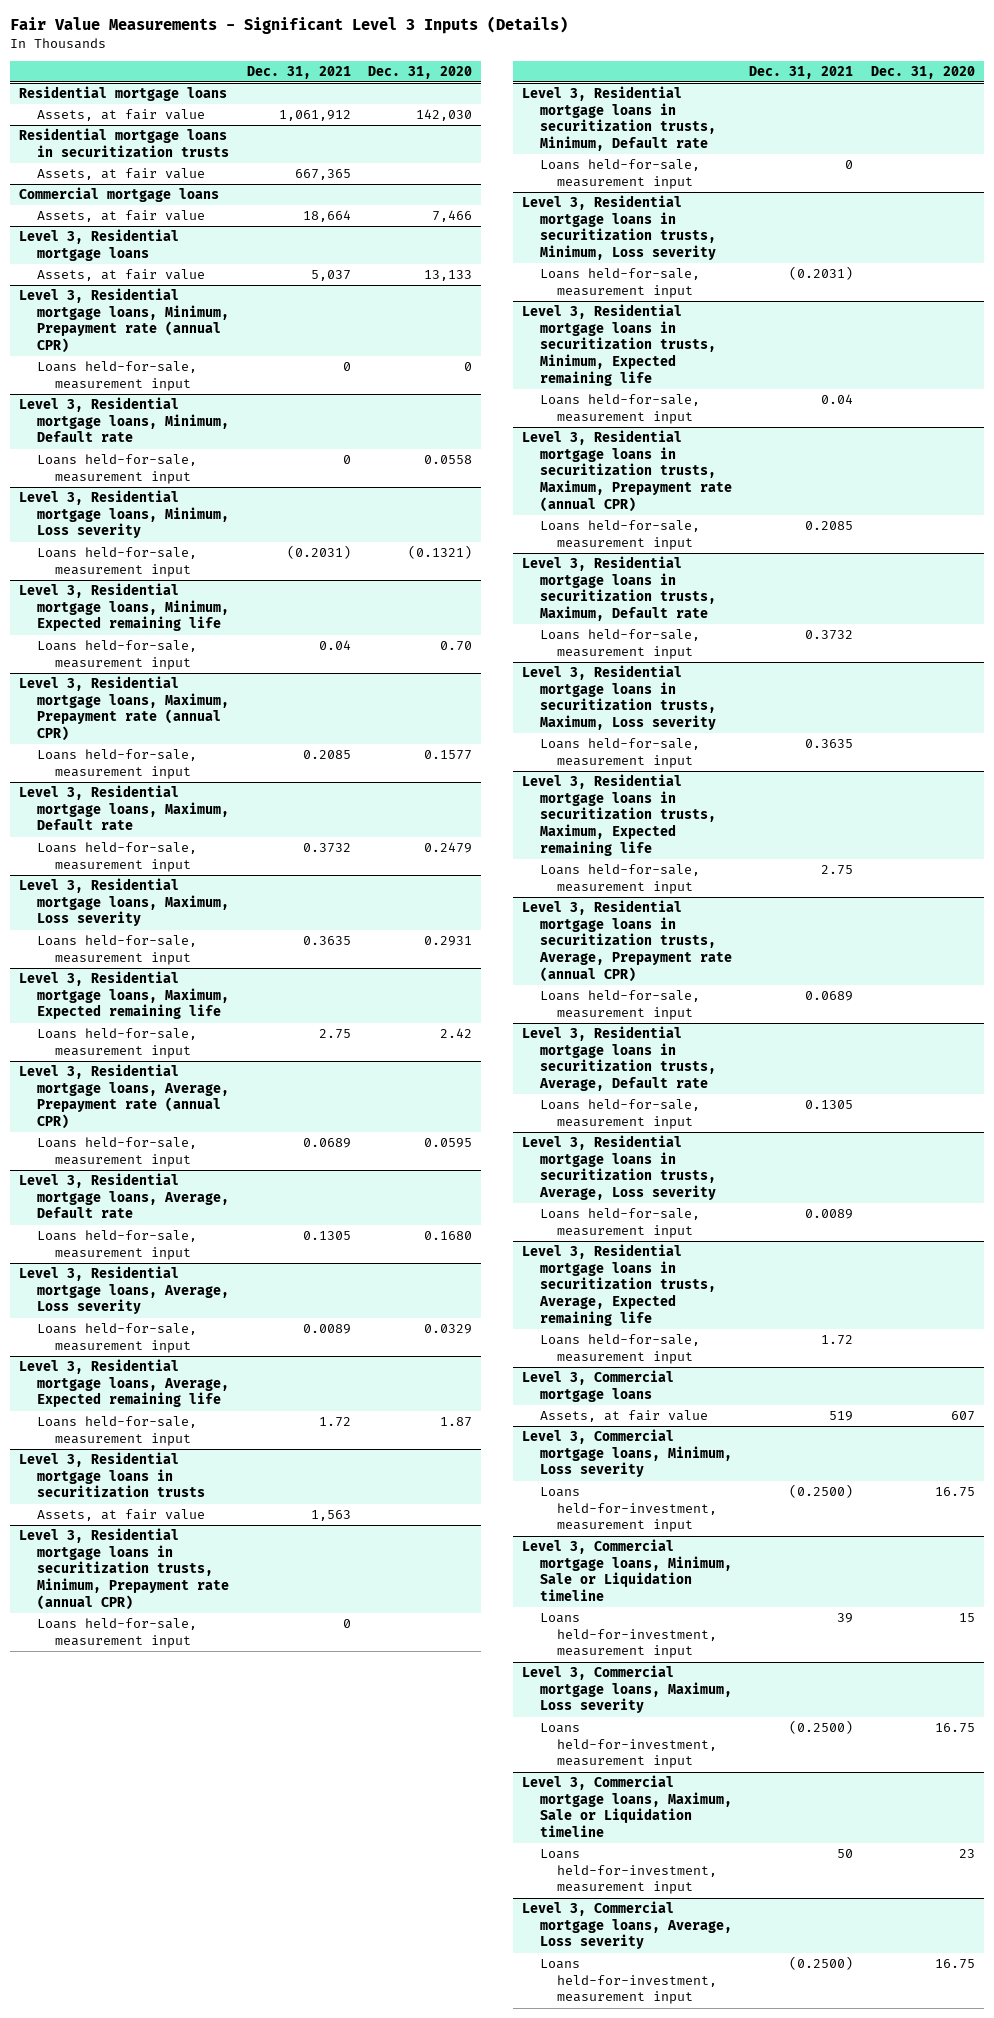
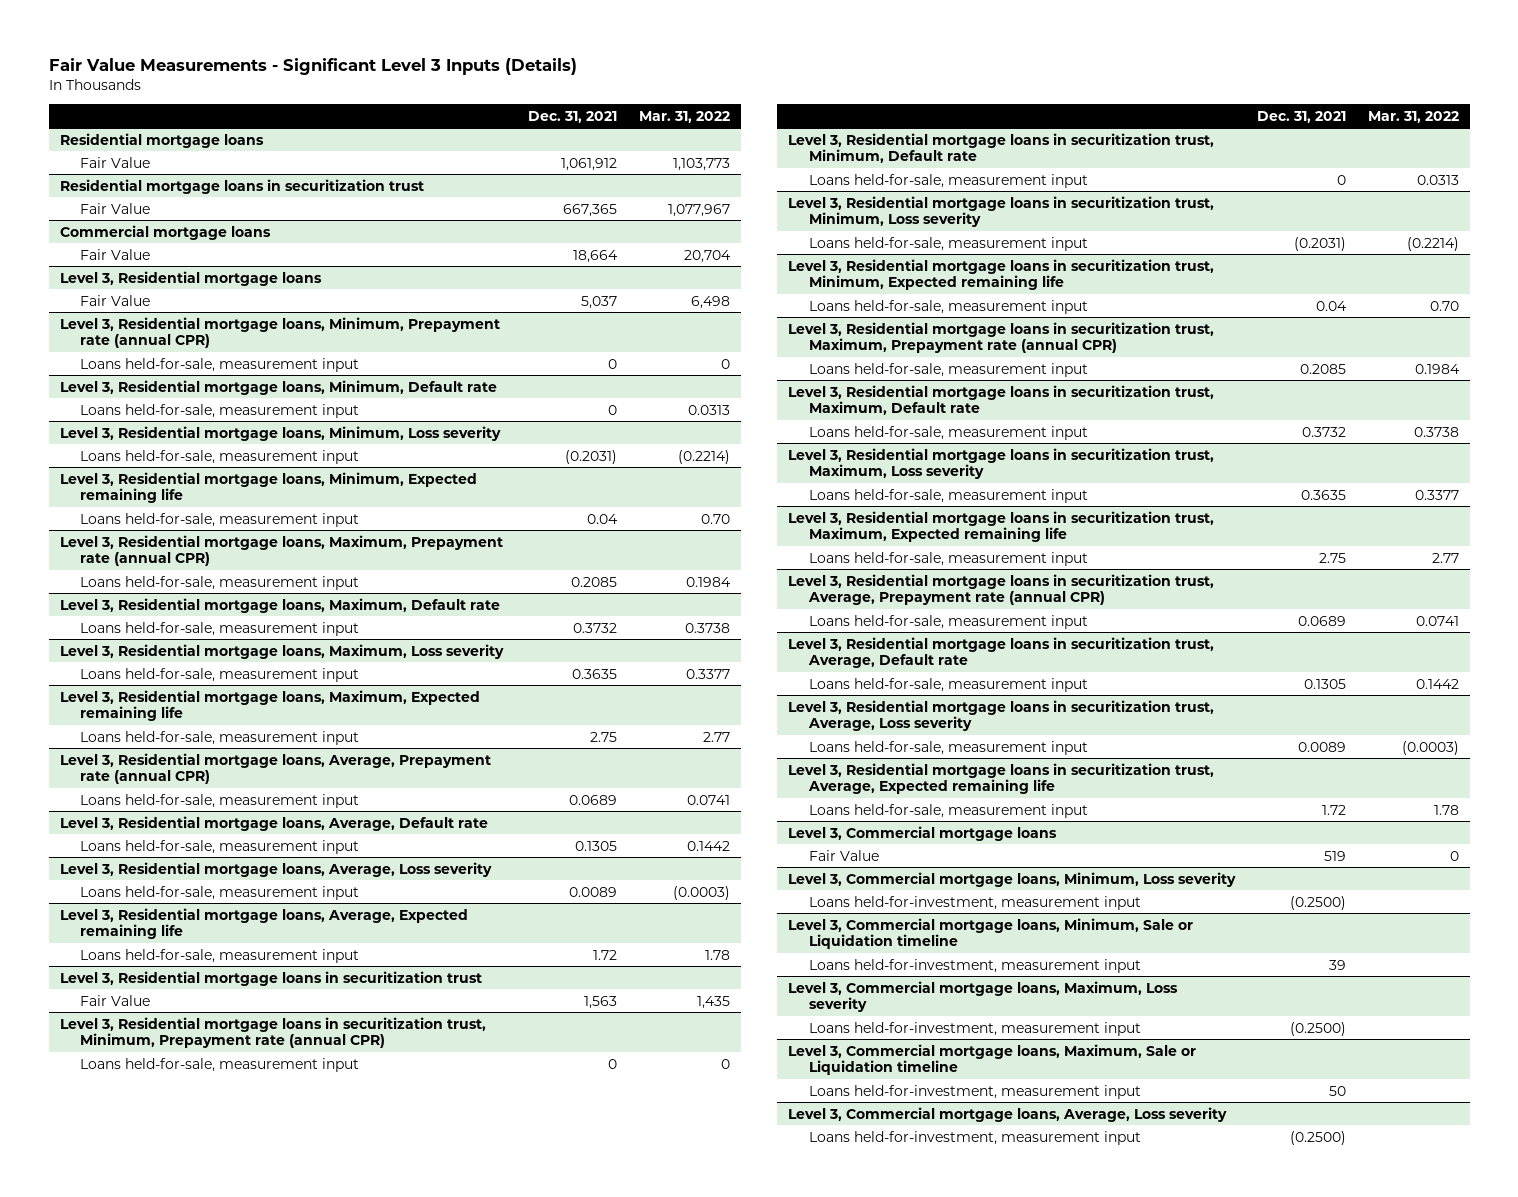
[368,65,473,79] Dec. 31, 2020 -> none
none -> [639,110,731,123] Mar. 31, 2022
[36,109,205,122] Assets, at fair value -> [80,156,151,168] Fair Value
[19,128,229,157] Residential mortgage loans in securitization trusts -> [59,178,424,194] Residential mortgage loans in securitization trust
[36,168,205,181] Assets, at fair value -> [80,202,151,214] Fair Value
[36,210,205,223] Assets, at fair value -> [80,248,151,260] Fair Value
[36,269,205,282] Assets, at fair value -> [80,294,151,306] Fair Value
[19,1452,205,1498] Level 3, Residential mortgage loans in securitization trusts -> [59,970,482,986] Level 3, Residential mortgage loans in securitization trust
[36,1509,205,1522] Assets, at fair value -> [80,994,151,1006] Fair Value
[19,1528,229,1610] Level 3, Residential mortgage loans in securitization trusts, Minimum, Prepayment rate (annual CPR) -> [59,1016,486,1049] Level 3, Residential mortgage loans in securitization trust, Minimum, Prepayment rate (annual CPR)
[522,86,716,152] Level 3, Residential mortgage loans in securitization trusts, Minimum, Default rate -> [787,132,1214,164] Level 3, Residential mortgage loans in securitization trust, Minimum, Default rate
[522,195,716,261] Level 3, Residential mortgage loans in securitization trusts, Minimum, Loss severity -> [787,195,1214,228] Level 3, Residential mortgage loans in securitization trust, Minimum, Loss severity
[522,304,716,386] Level 3, Residential mortgage loans in securitization trusts, Minimum, Expected remaining life -> [787,258,1214,291] Level 3, Residential mortgage loans in securitization trust, Minimum, Expected remaining life
[522,430,732,512] Level 3, Residential mortgage loans in securitization trusts, Maximum, Prepayment rate (annual CPR) -> [787,321,1214,354] Level 3, Residential mortgage loans in securitization trust, Maximum, Prepayment rate (annual CPR)
[522,556,716,622] Level 3, Residential mortgage loans in securitization trusts, Maximum, Default rate -> [787,384,1214,416] Level 3, Residential mortgage loans in securitization trust, Maximum, Default rate
[522,665,716,731] Level 3, Residential mortgage loans in securitization trusts, Maximum, Loss severity -> [787,447,1214,480] Level 3, Residential mortgage loans in securitization trust, Maximum, Loss severity
[522,774,716,856] Level 3, Residential mortgage loans in securitization trusts, Maximum, Expected remaining life -> [787,510,1214,543] Level 3, Residential mortgage loans in securitization trust, Maximum, Expected remaining life
[522,900,732,982] Level 3, Residential mortgage loans in securitization trusts, Average, Prepayment rate (annual CPR) -> [787,573,1214,606] Level 3, Residential mortgage loans in securitization trust, Average, Prepayment rate (annual CPR)
[522,1026,716,1092] Level 3, Residential mortgage loans in securitization trusts, Average, Default rate -> [787,636,1214,669] Level 3, Residential mortgage loans in securitization trust, Average, Default rate
[522,1135,716,1201] Level 3, Residential mortgage loans in securitization trusts, Average, Loss severity -> [787,699,1214,732] Level 3, Residential mortgage loans in securitization trust, Average, Loss severity
[522,1244,716,1326] Level 3, Residential mortgage loans in securitization trusts, Average, Expected remaining life -> [787,762,1214,795] Level 3, Residential mortgage loans in securitization trust, Average, Expected remaining life
[539,1410,708,1423] Assets, at fair value -> [808,849,879,861] Fair Value

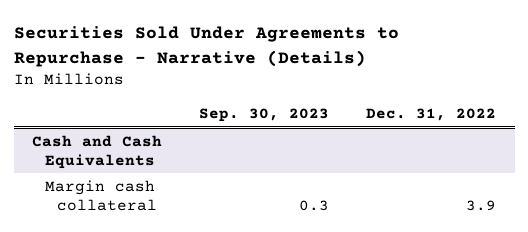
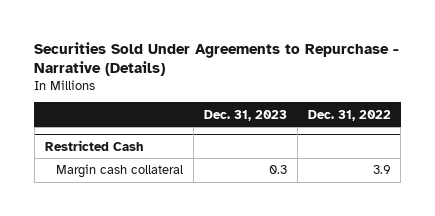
[199,107,330,122] Sep. 30, 2023 -> none
none -> [203,109,287,121] Dec. 31, 2023
[32,135,163,169] Cash and Cash Equivalents -> [44,139,143,151] Restricted Cash

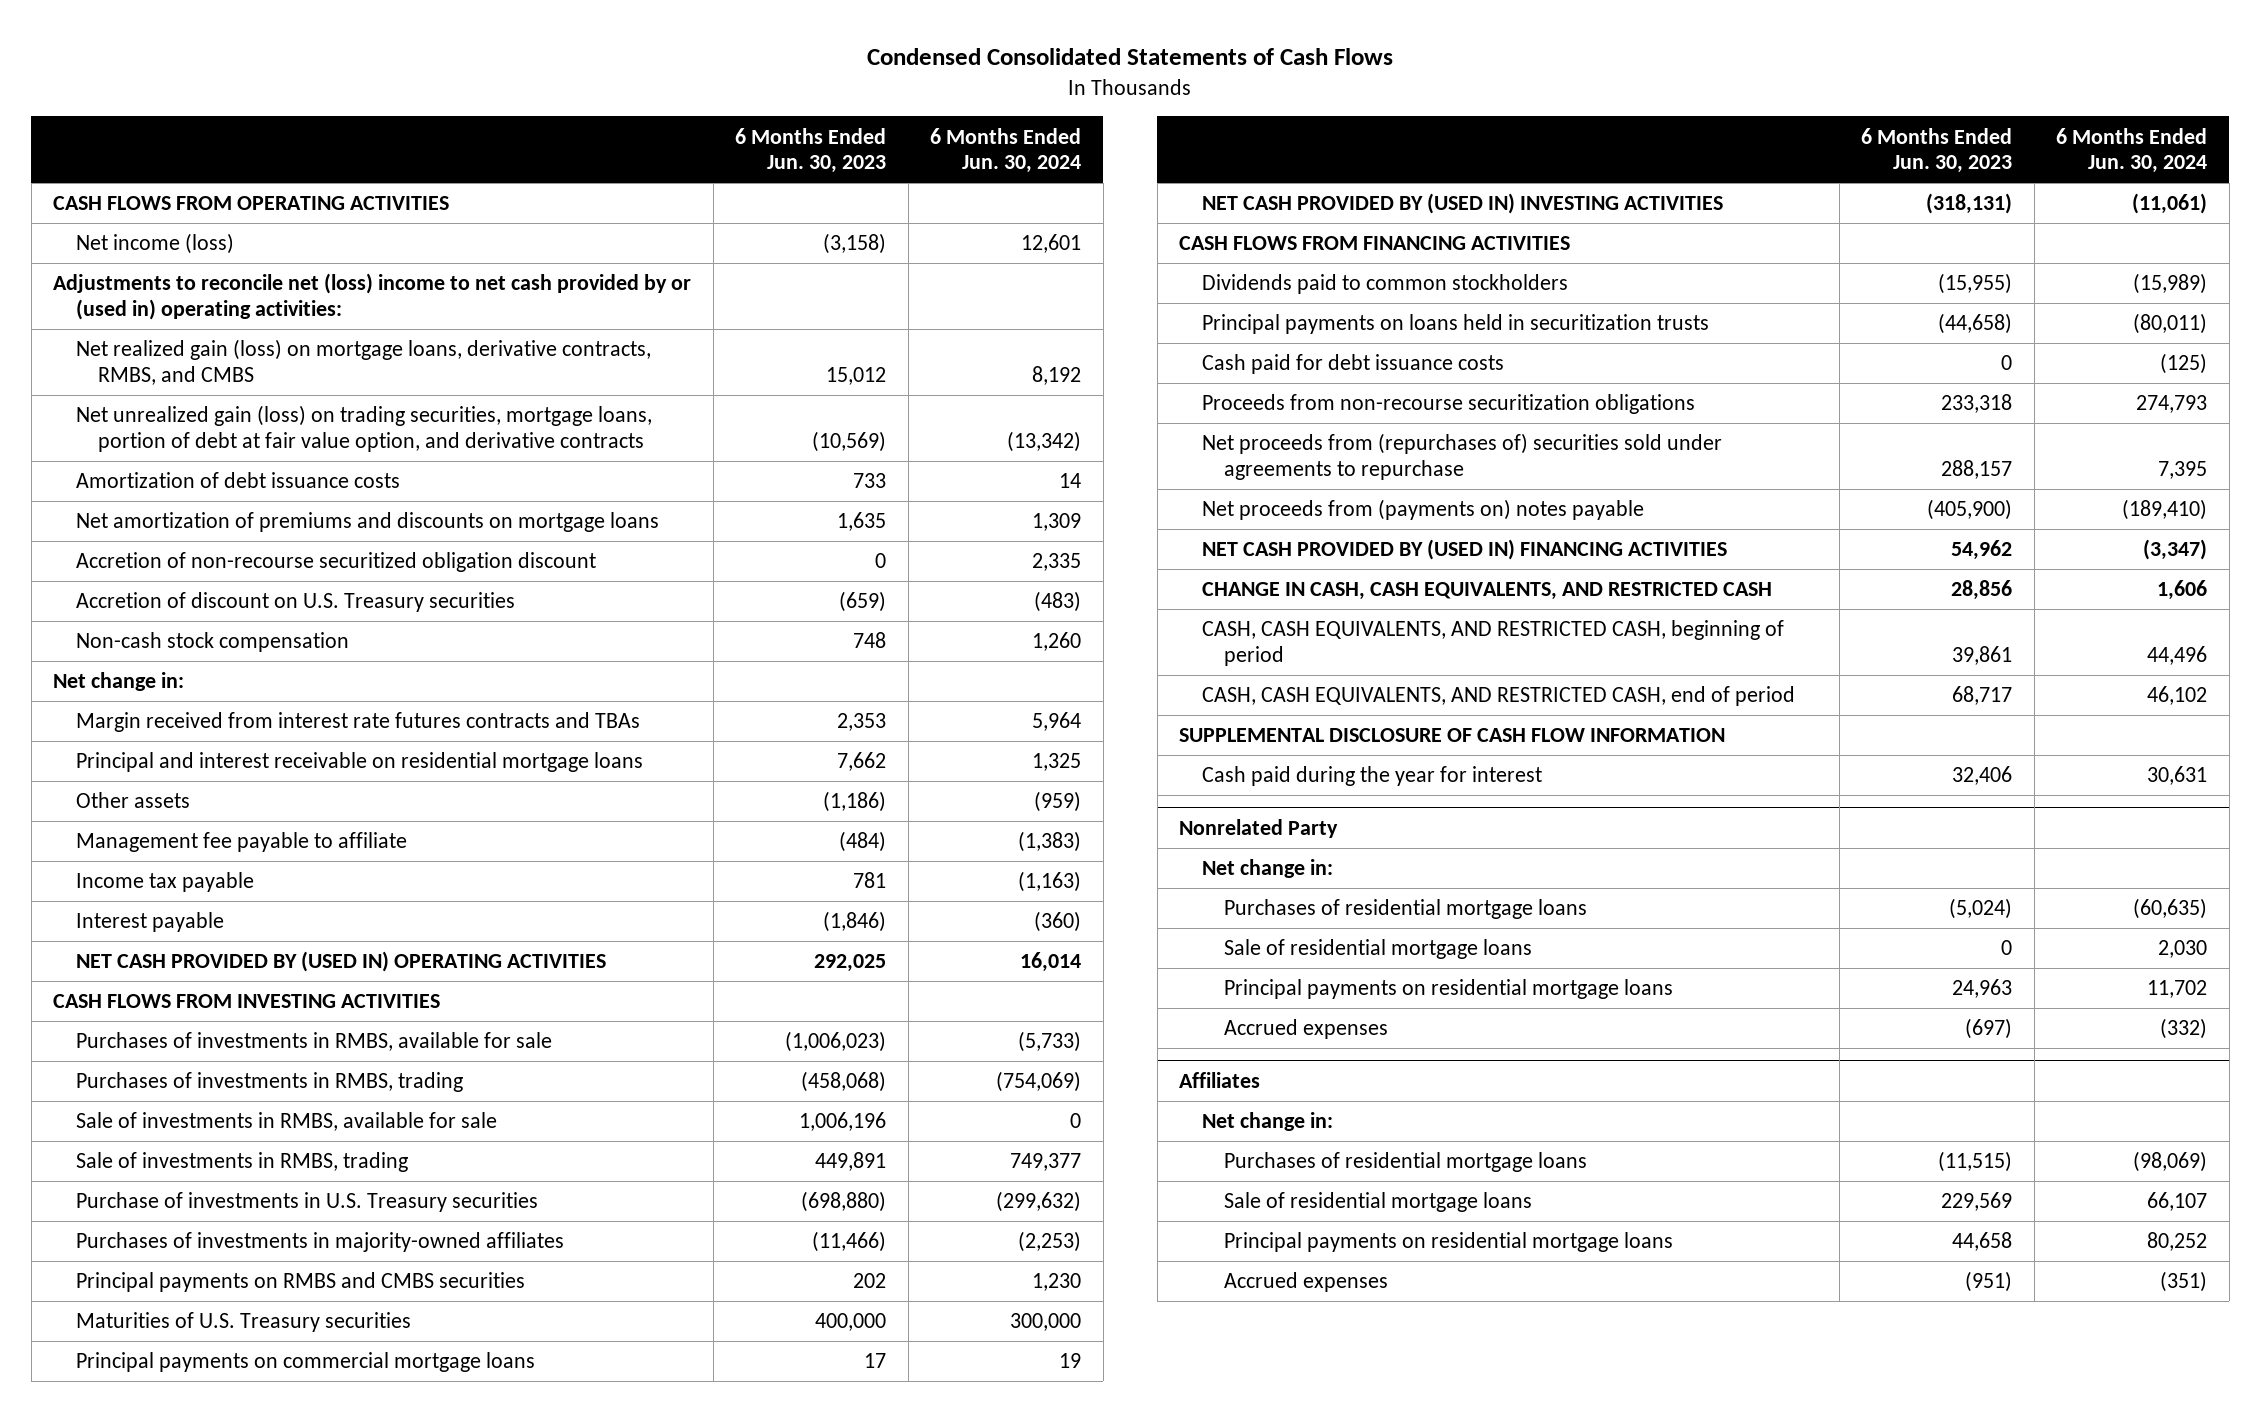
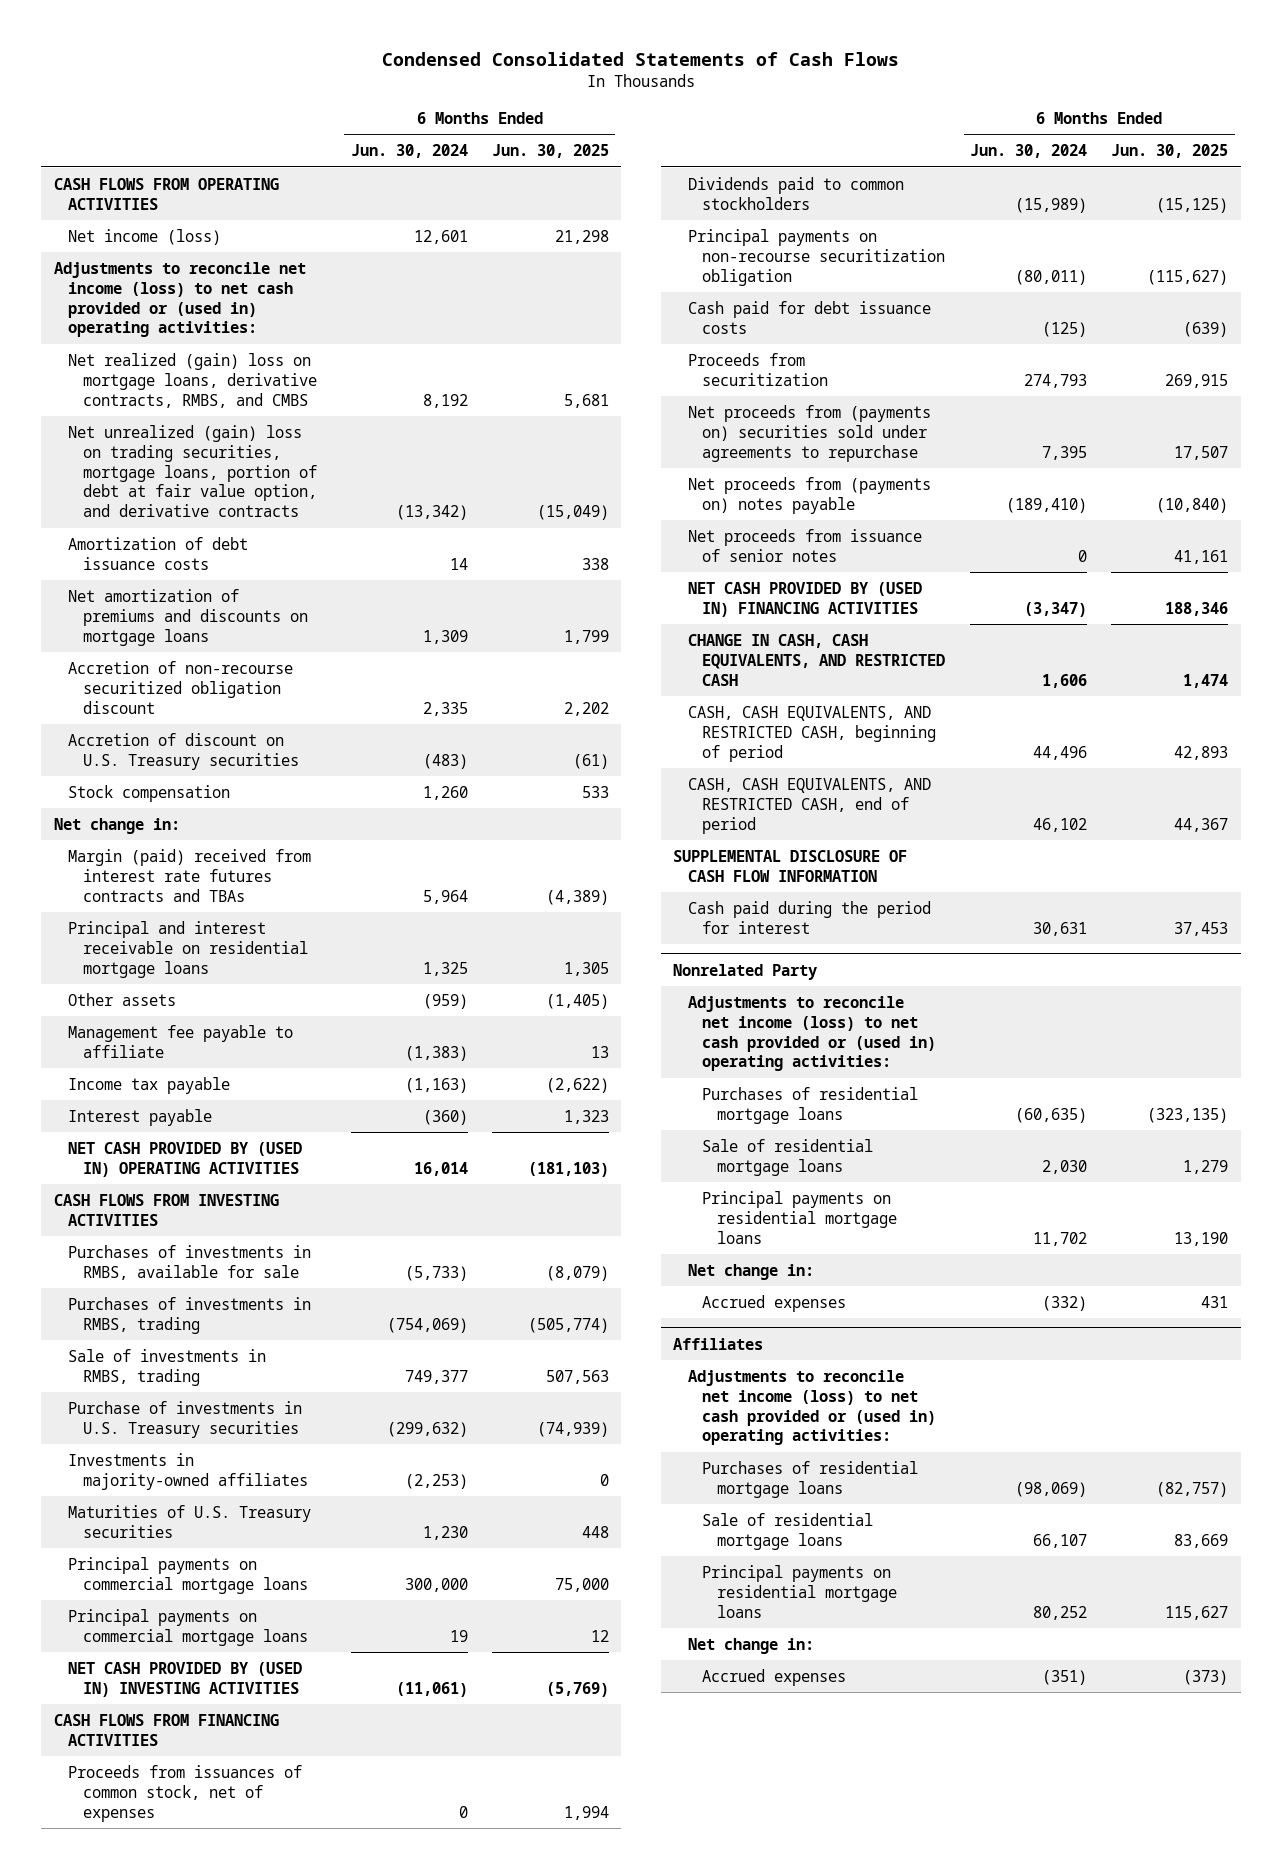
[735,127,887,174] 6 Months Ended Jun. 30, 2023 -> none
none -> [492,144,610,159] Jun. 30, 2025
[53,273,692,320] Adjustments to reconcile net (loss) income to net cash provided by or (used in) operating activities: -> [53,261,306,338] Adjustments to reconcile net income (loss) to net cash provided or (used in) operating activities:
[75,339,651,385] Net realized gain (loss) on mortgage loans, derivative contracts, RMBS, and CMBS -> [68,352,317,408] Net realized (gain) loss on mortgage loans, derivative contracts, RMBS, and CMBS
[75,405,652,452] Net unrealized gain (loss) on trading securities, mortgage loans, portion of debt at fair value option, and derivative contracts -> [68,424,317,518] Net unrealized (gain) loss on trading securities, mortgage loans, portion of debt at fair value option, and derivative contracts
[75,632,349,653] Non-cash stock compensation -> [68,784,231,802] Stock compensation
[75,712,640,733] Margin received from interest rate futures contracts and TBAs -> [68,848,312,902] Margin (paid) received from interest rate futures contracts and TBAs
[75,1112,497,1132] Sale of investments in RMBS, available for sale -> none
[75,1232,564,1253] Purchases of investments in majority-owned affiliates -> [68,1452,308,1490] Investments in majority-owned affiliates
[75,1272,525,1293] Principal payments on RMBS and CMBS securities -> [68,1504,312,1538] Maturities of U.S. Treasury securities
[75,1312,411,1333] Maturities of U.S. Treasury securities -> [68,1556,308,1594] Principal payments on commercial mortgage loans
none -> [68,1764,303,1822] Proceeds from issuances of common stock, net of expenses
[1201,314,1709,335] Principal payments on loans held in securitization trusts -> [687,228,946,286] Principal payments on non-recourse securitization obligation
[1201,394,1695,415] Proceeds from non-recourse securitization obligations -> [687,352,829,386] Proceeds from securitization
[1201,433,1722,480] Net proceeds from (repurchases of) securities sold under agreements to repurchase -> [687,404,931,462] Net proceeds from (payments on) securities sold under agreements to repurchase
none -> [687,528,922,562] Net proceeds from issuance of senior notes
[1201,766,1542,787] Cash paid during the year for interest -> [687,900,931,934] Cash paid during the period for interest
none -> [687,995,937,1072] Adjustments to reconcile net income (loss) to net cash provided or (used in) operating activities:
[1201,859,1333,879] Net change in: -> [687,1263,814,1280] Net change in:
none -> [687,1369,937,1446] Adjustments to reconcile net income (loss) to net cash provided or (used in) operating activities:
[1201,1112,1333,1132] Net change in: -> [687,1637,814,1654] Net change in:

